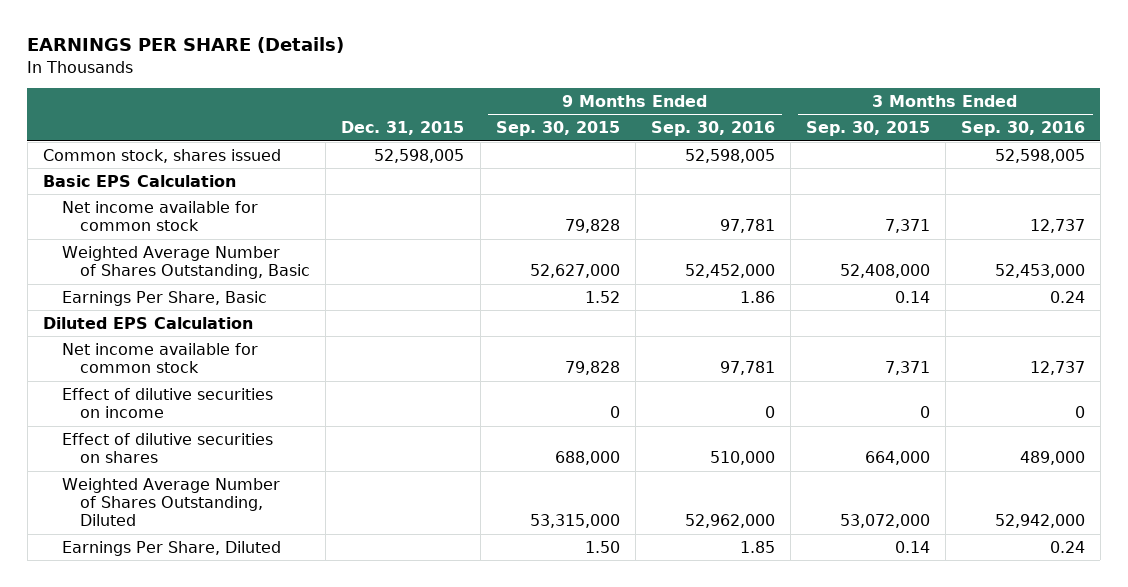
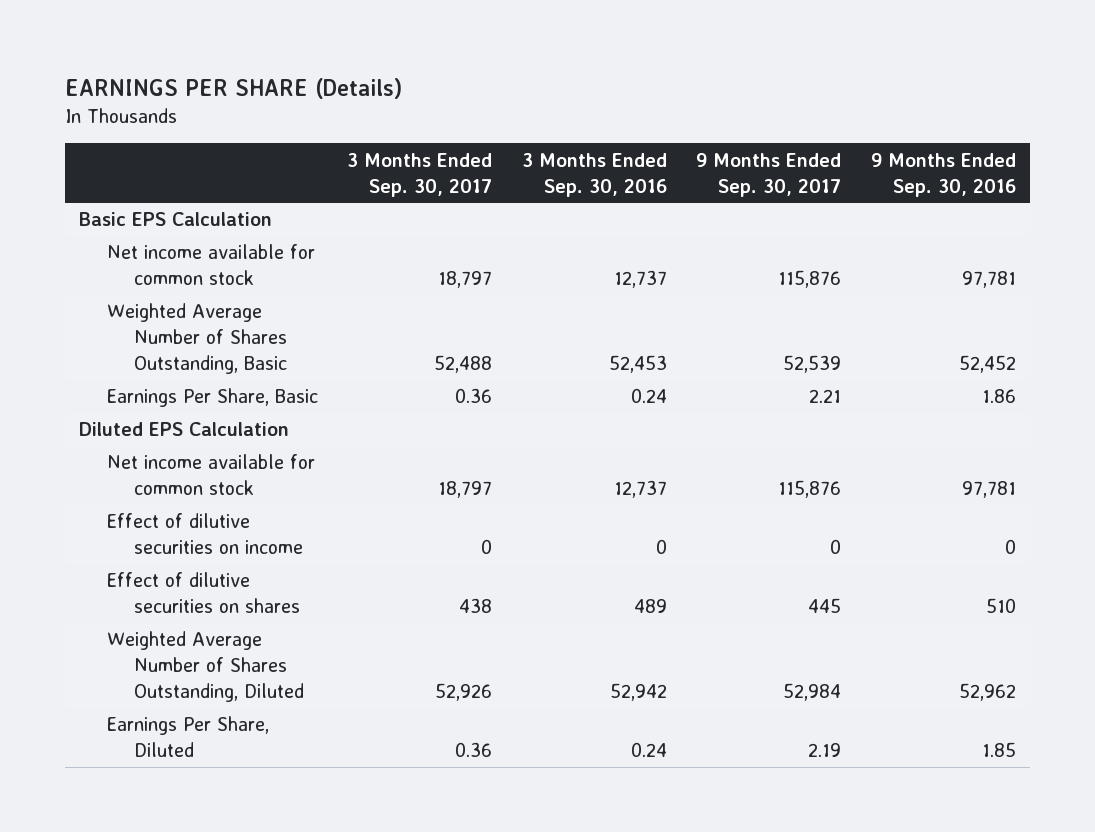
[341,121,465,136] Dec. 31, 2015 -> none
[495,121,620,137] Sep. 30, 2015 -> none
[805,121,930,137] Sep. 30, 2015 -> none
none -> [347,152,493,197] 3 Months Ended Sep. 30, 2017
none -> [696,152,842,197] 9 Months Ended Sep. 30, 2017
[42,148,281,163] Common stock, shares issued -> none
[684,264,775,279] 52,452,000 -> [958,355,1016,374] 52,452
[994,264,1085,279] 52,453,000 -> [608,355,667,374] 52,453
[709,451,775,466] 510,000 -> [985,598,1016,614] 510
[1019,451,1085,466] 489,000 -> [633,599,667,614] 489
[684,514,775,529] 52,962,000 -> [958,683,1016,702] 52,962
[994,514,1085,529] 52,942,000 -> [609,683,667,702] 52,942

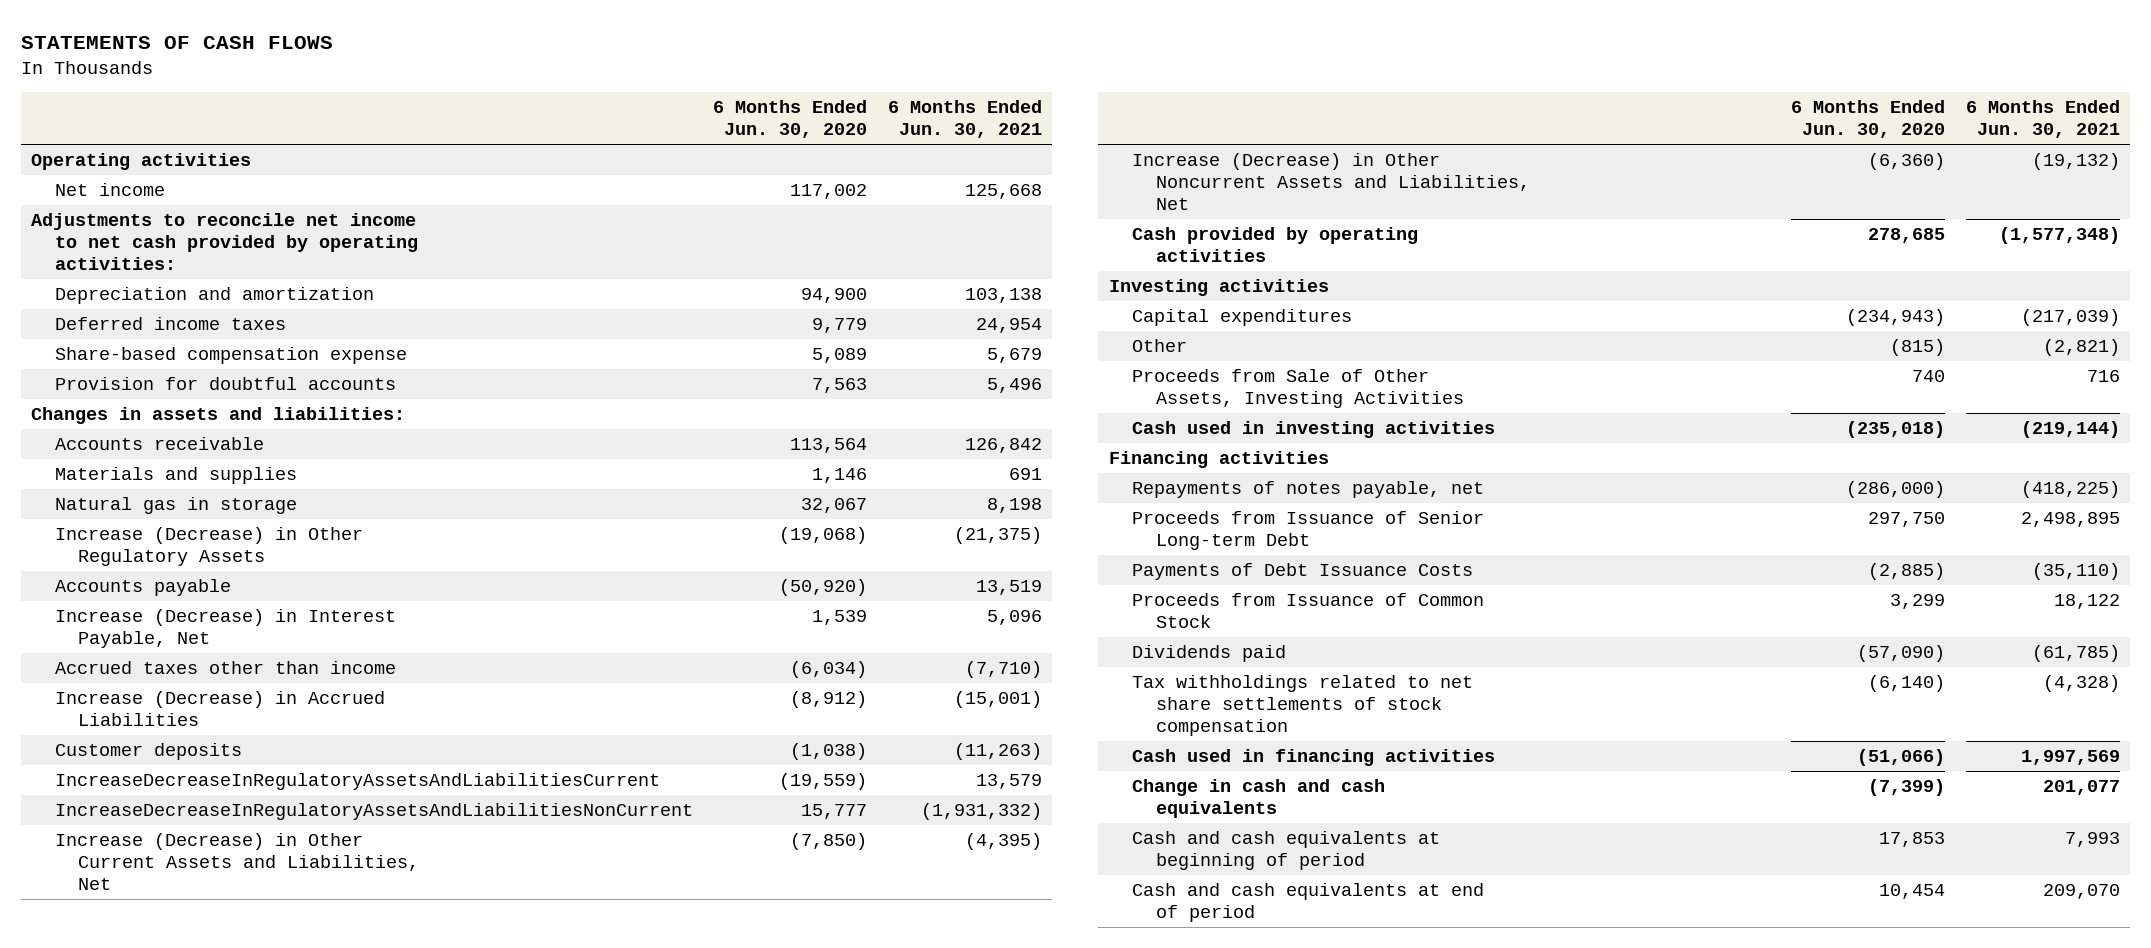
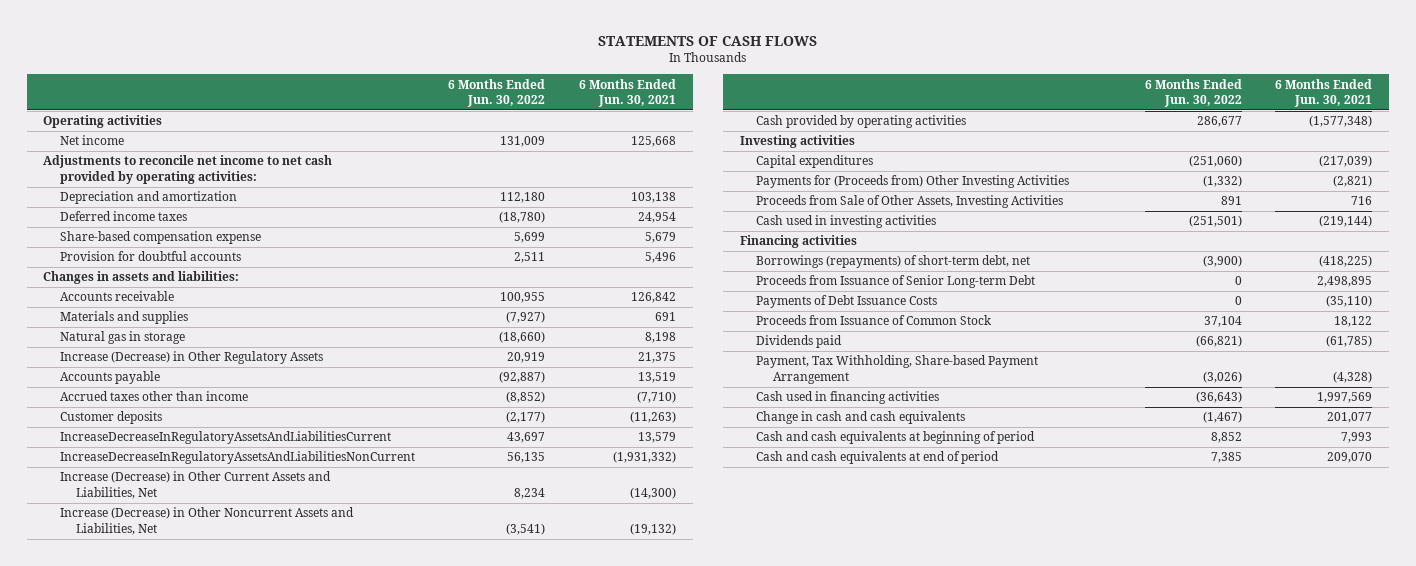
[713,100,868,139] 6 Months Ended Jun. 30, 2020 -> none
none -> [448,78,546,108] 6 Months Ended Jun. 30, 2022
[953,527,1042,545] (21,375) -> [637,352,676,364] 21,375
[54,609,396,649] Increase (Decrease) in Interest Payable, Net -> none
[54,691,385,727] Increase (Decrease) in Accrued Liabilities -> none
[964,833,1042,851] (4,395) -> [629,487,676,500] (14,300)
[1132,339,1188,353] Other -> [756,175,1070,189] Payments for (Proceeds from) Other Investing Activities
[1132,481,1485,499] Repayments of notes payable, net -> [756,255,1031,269] Borrowings (repayments) of short-term debt, net
[1132,675,1474,737] Tax withholdings related to net share settlements of stock compensation -> [756,355,1039,385] Payment, Tax Withholding, Share-based Payment Arrangement

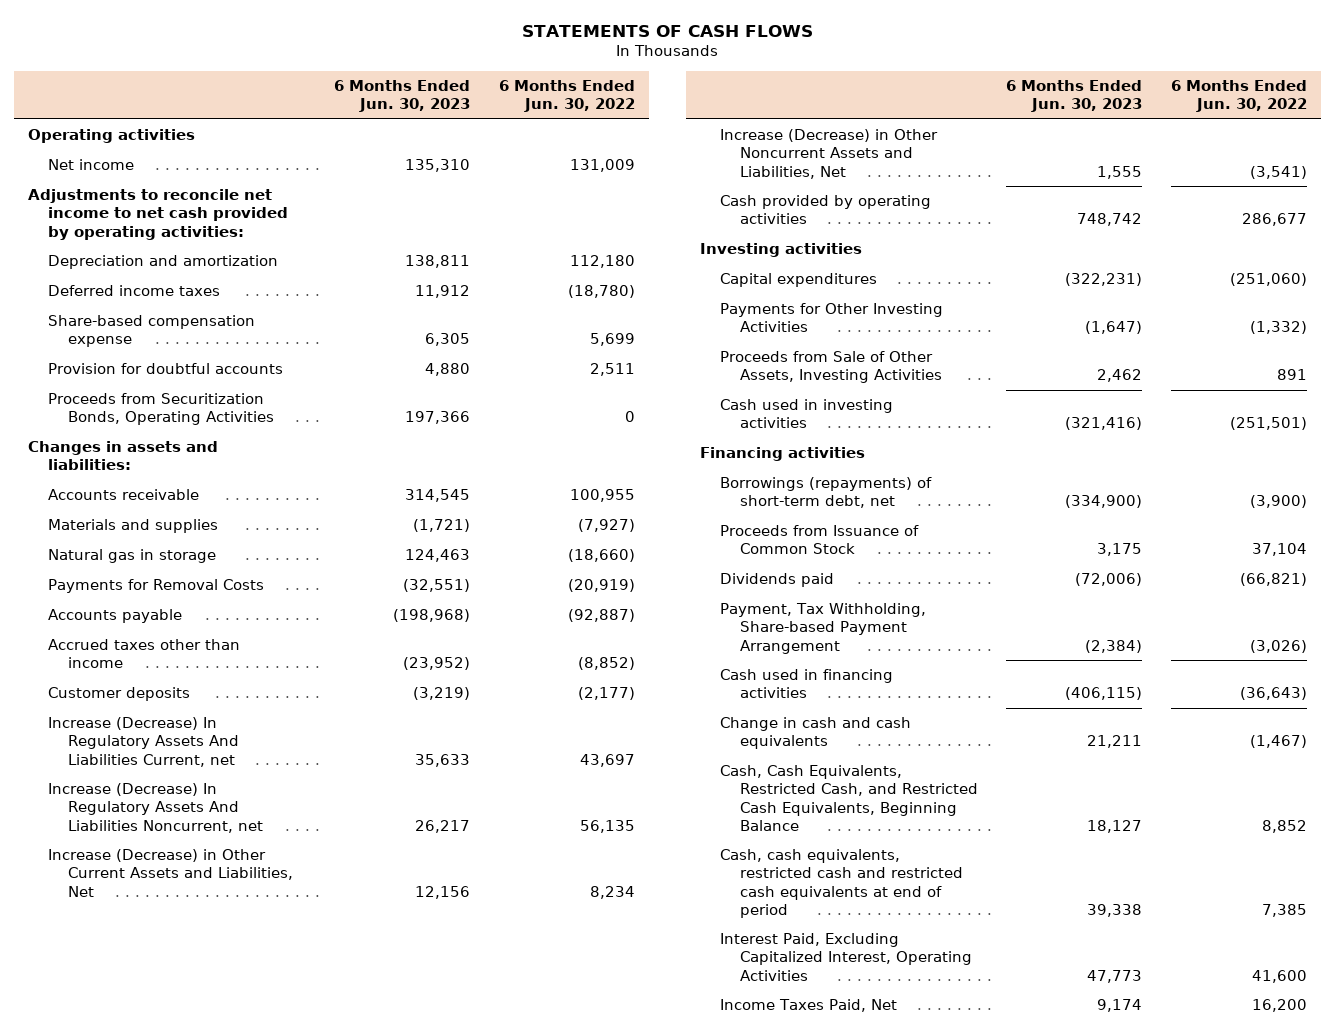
[578,78,676,108] 6 Months Ended Jun. 30, 2021 -> none
none -> [334,80,471,113] 6 Months Ended Jun. 30, 2023
none -> [48,393,274,426] Proceeds from Securitization Bonds, Operating Activities
[59,351,323,365] Increase (Decrease) in Other Regulatory Assets -> none
none -> [48,579,265,594] Payments for Removal Costs
[59,431,391,445] IncreaseDecreaseInRegulatoryAssetsAndLiabilitiesCurrent -> [48,717,239,767] Increase (Decrease) In Regulatory Assets And Liabilities Current, net
[59,451,415,465] IncreaseDecreaseInRegulatoryAssetsAndLiabilitiesNonCurrent -> [48,783,263,833] Increase (Decrease) In Regulatory Assets And Liabilities Noncurrent, net
[756,175,1070,189] Payments for (Proceeds from) Other Investing Activities -> [719,303,943,333] Payments for Other Investing Activities
[756,275,1036,289] Proceeds from Issuance of Senior Long-term Debt -> none
[756,295,938,309] Payments of Debt Issuance Costs -> none
[756,431,1036,445] Cash and cash equivalents at beginning of period -> [719,765,978,831] Cash, Cash Equivalents, Restricted Cash, and Restricted Cash Equivalents, Beginning Balance
[756,451,1000,465] Cash and cash equivalents at end of period -> [719,849,963,918] Cash, cash equivalents, restricted cash and restricted cash equivalents at end of period
none -> [719,933,972,981] Interest Paid, Excluding Capitalized Interest, Operating Activities
none -> [719,999,897,1013] Income Taxes Paid, Net

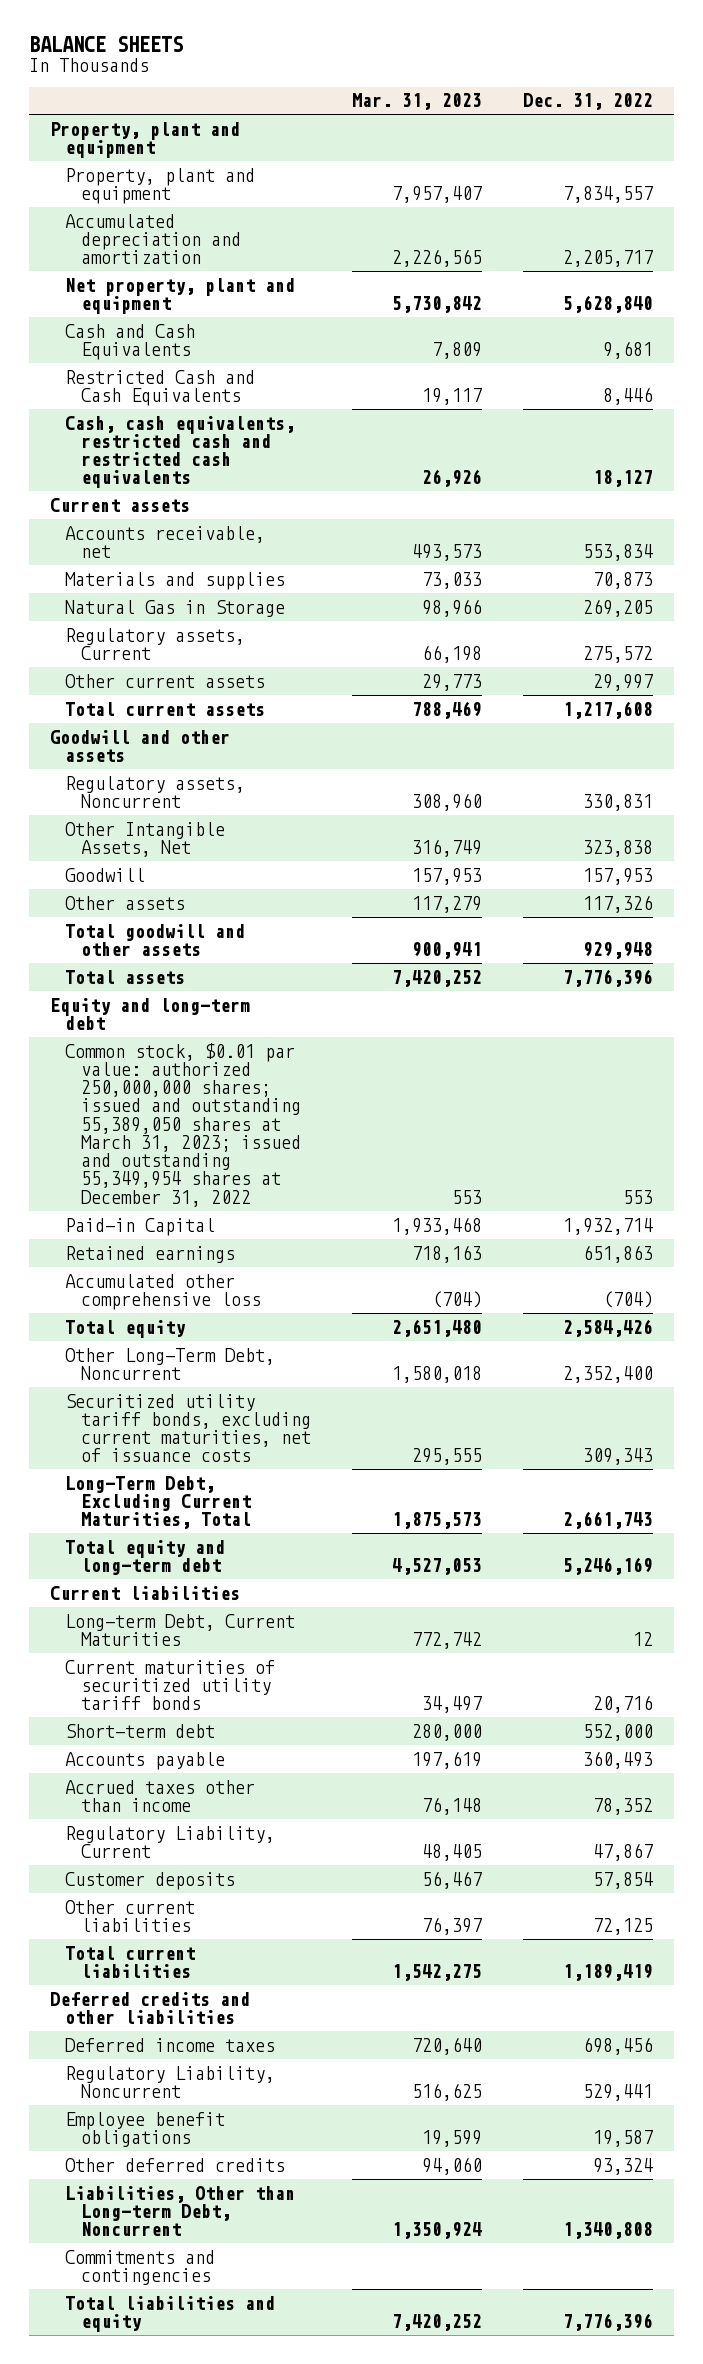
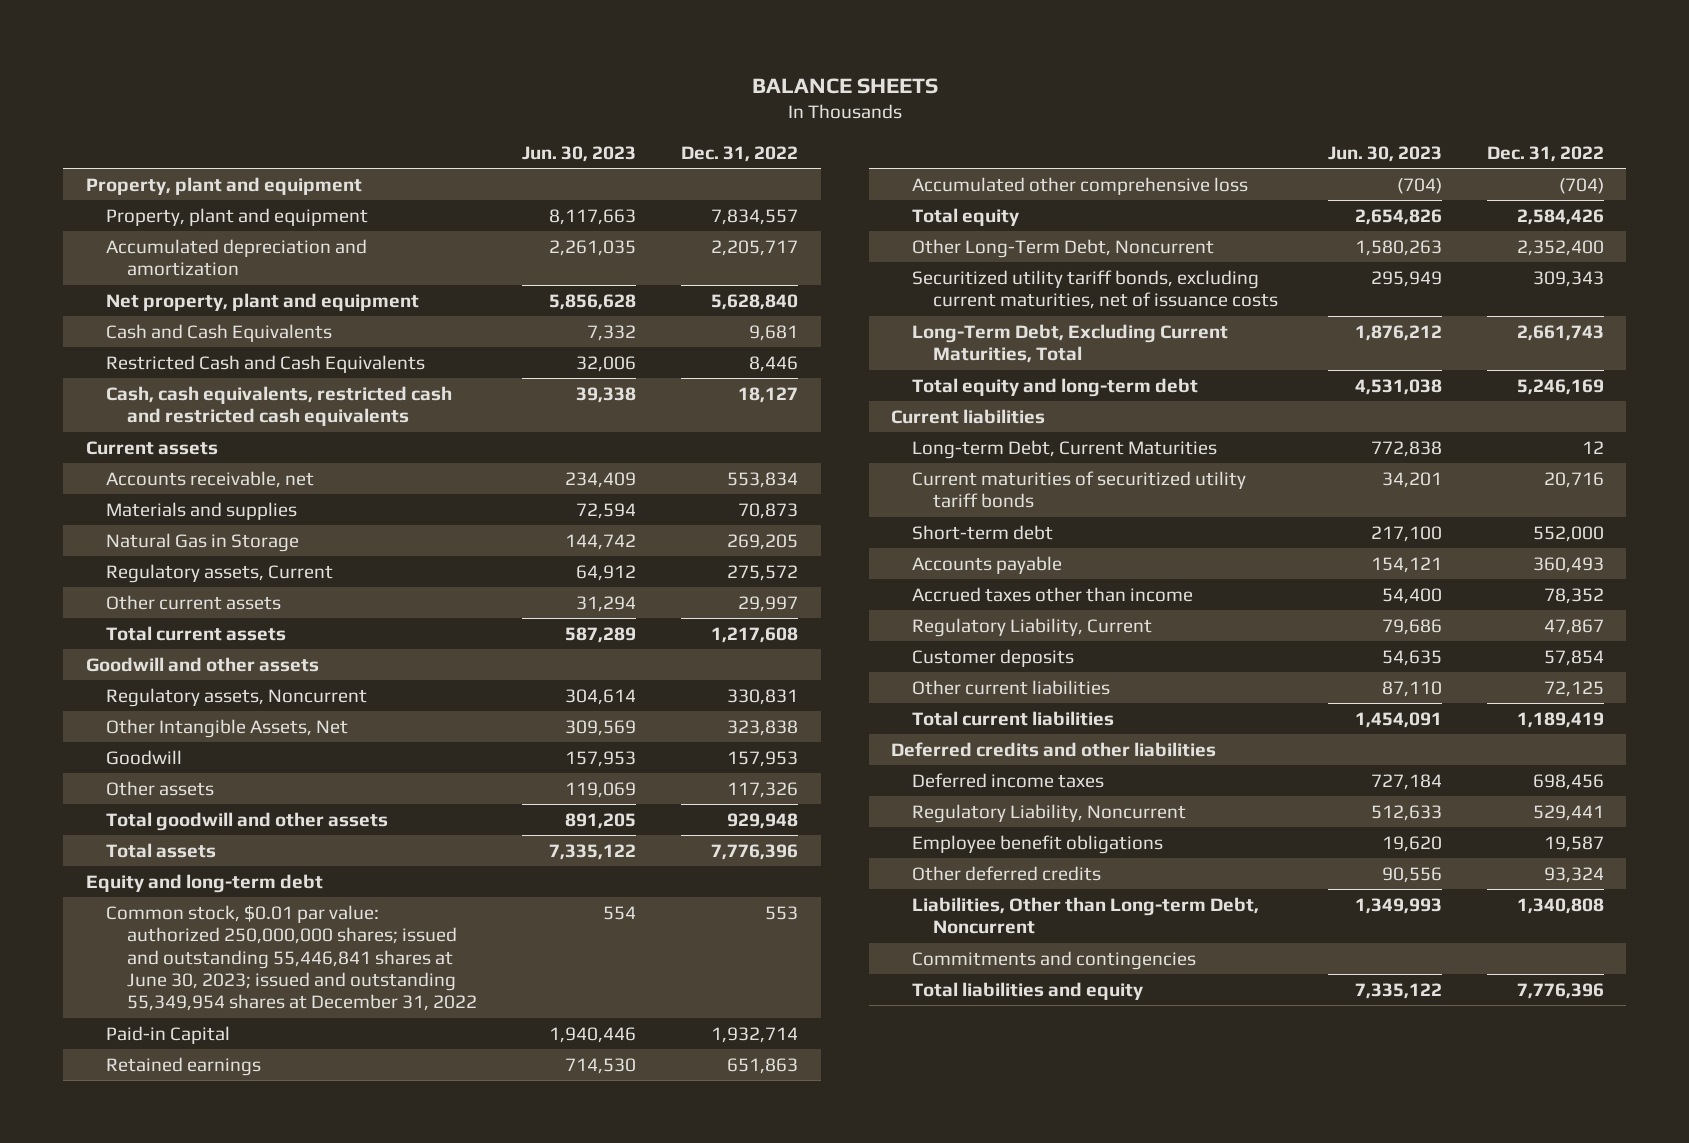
[351,93,482,111] Mar. 31, 2023 -> none
none -> [522,146,637,163] Jun. 30, 2023
[65,1042,301,1207] Common stock, $0.01 par value: authorized 250,000,000 shares; issued and outstanding 55,389,050 shares at March 31, 2023; issued and outstanding 55,349,954 shares at December 31, 2022 -> [106,904,478,1012] Common stock, $0.01 par value: authorized 250,000,000 shares; issued and outstanding 55,446,841 shares at June 30, 2023; issued and outstanding 55,349,954 shares at December 31, 2022

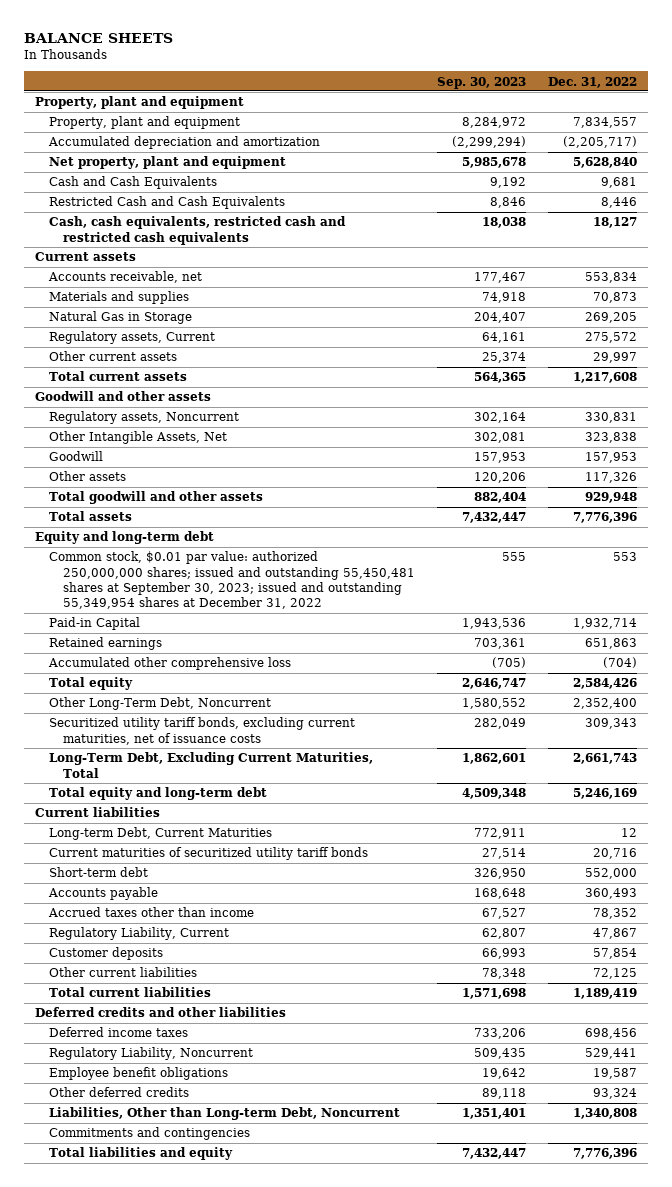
[522,146,637,163] Jun. 30, 2023 -> none
none -> [436,76,526,89] Sep. 30, 2023
[711,239,799,256] 2,205,717 -> [563,136,638,149] (2,205,717)
[106,904,478,1012] Common stock, $0.01 par value: authorized 250,000,000 shares; issued and outstanding 55,446,841 shares at June 30, 2023; issued and outstanding 55,349,954 shares at December 31, 2022 -> [48,551,415,610] Common stock, $0.01 par value: authorized 250,000,000 shares; issued and outstanding 55,450,481 shares at September 30, 2023; issued and outstanding 55,349,954 shares at December 31, 2022

